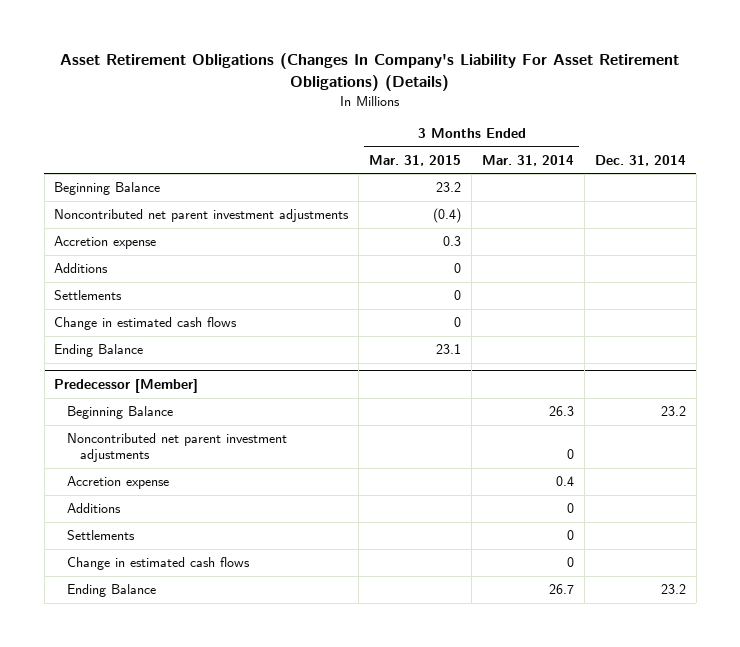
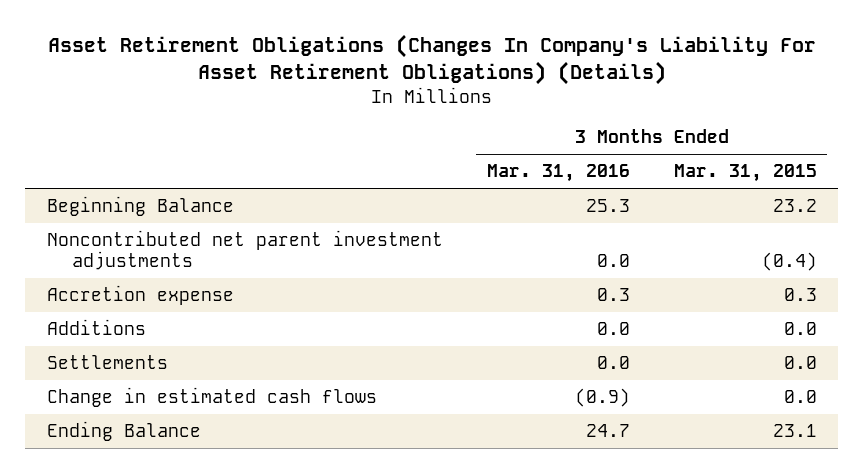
[482,154,575,166] Mar. 31, 2014 -> none
[594,154,686,166] Dec. 31, 2014 -> none
none -> [486,164,630,183] Mar. 31, 2016
[454,263,462,274] 0 -> [783,322,817,336] 0.0
[454,290,462,301] 0 -> [783,356,817,370] 0.0
[454,317,462,328] 0 -> [783,390,817,404] 0.0
[54,379,199,394] Predecessor [Member] -> none
[67,406,174,420] Beginning Balance -> none
[67,433,288,463] Noncontributed net parent investment adjustments -> none
[67,476,170,490] Accretion expense -> none
[67,503,122,514] Additions -> none
[67,530,136,541] Settlements -> none
[67,557,251,571] Change in estimated cash flows -> none
[67,584,157,598] Ending Balance -> none

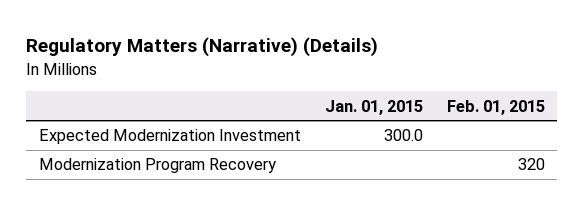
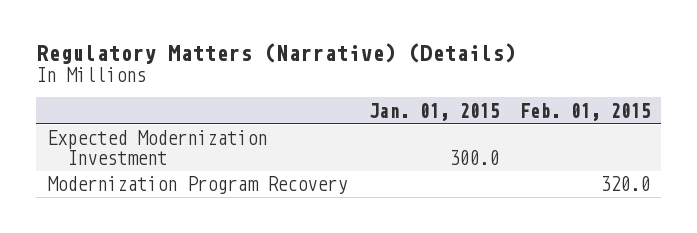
[517,158,545,171] 320 -> [600,176,651,192] 320.0

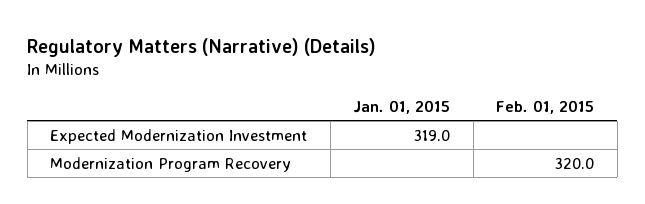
[448,149,499,165] 300.0 -> [413,129,451,141] 319.0

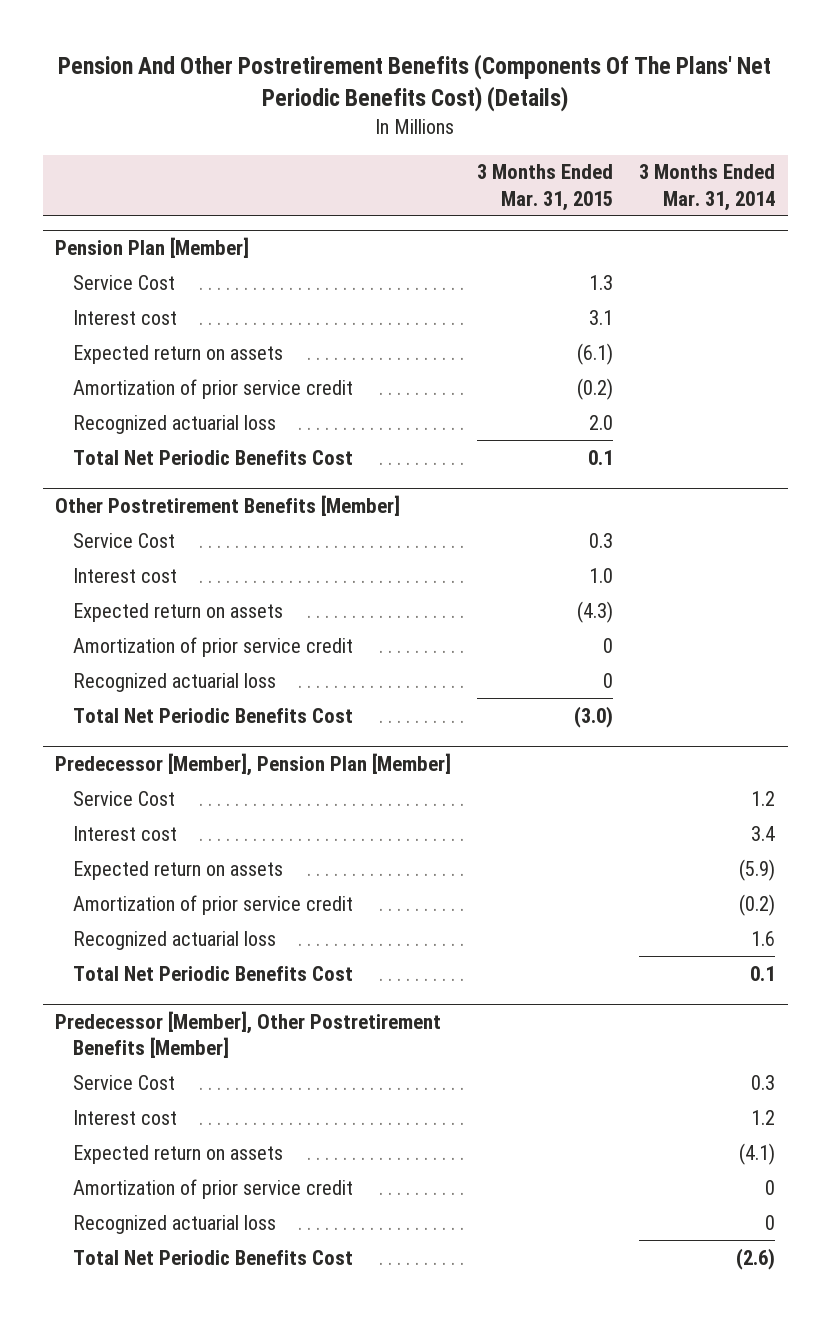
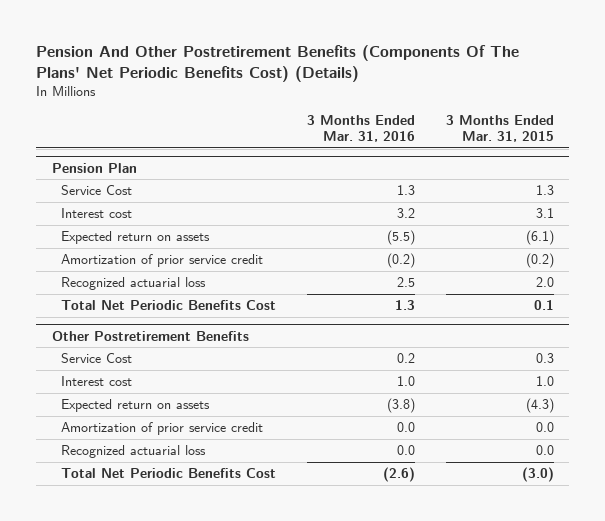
[638,164,775,211] 3 Months Ended Mar. 31, 2014 -> none
none -> [307,115,416,142] 3 Months Ended Mar. 31, 2016
[55,236,250,258] Pension Plan [Member] -> [51,162,137,173] Pension Plan
[55,494,401,516] Other Postretirement Benefits [Member] -> [51,330,249,341] Other Postretirement Benefits
[603,637,614,653] 0 -> [535,422,554,433] 0.0
[603,672,614,688] 0 -> [535,445,554,456] 0.0
[55,752,452,776] Predecessor [Member], Pension Plan [Member] -> none
[73,790,176,806] Service Cost -> none
[73,825,178,841] Interest cost -> none
[73,860,284,880] Expected return on assets -> none
[73,894,354,915] Amortization of prior service credit -> none
[73,930,277,950] Recognized actuarial loss -> none
[73,965,354,981] Total Net Periodic Benefits Cost -> none
[55,1010,442,1059] Predecessor [Member], Other Postretirement Benefits [Member] -> none
[73,1074,176,1090] Service Cost -> none
[73,1109,178,1125] Interest cost -> none
[73,1144,284,1164] Expected return on assets -> none
[73,1178,354,1199] Amortization of prior service credit -> none
[73,1214,277,1234] Recognized actuarial loss -> none
[73,1249,354,1265] Total Net Periodic Benefits Cost -> none

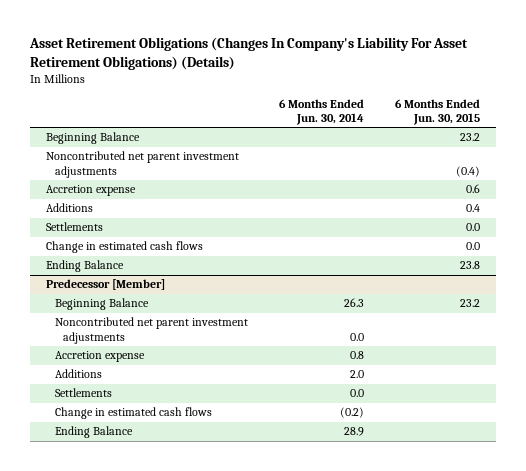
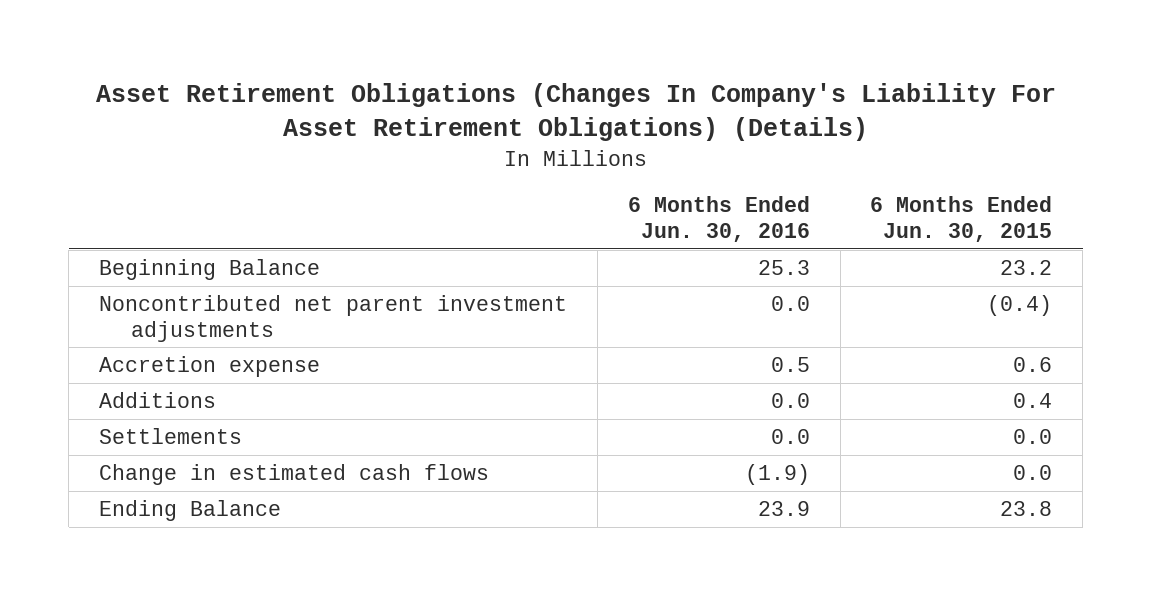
[279,98,365,126] 6 Months Ended Jun. 30, 2014 -> none
none -> [627,196,810,242] 6 Months Ended Jun. 30, 2016
[45,279,165,291] Predecessor [Member] -> none
[54,298,149,311] Beginning Balance -> none
[54,317,248,344] Noncontributed net parent investment adjustments -> none
[54,351,145,363] Accretion expense -> none
[54,369,102,379] Additions -> none
[54,388,112,398] Settlements -> none
[54,407,212,420] Change in estimated cash flows -> none
[54,426,133,439] Ending Balance -> none

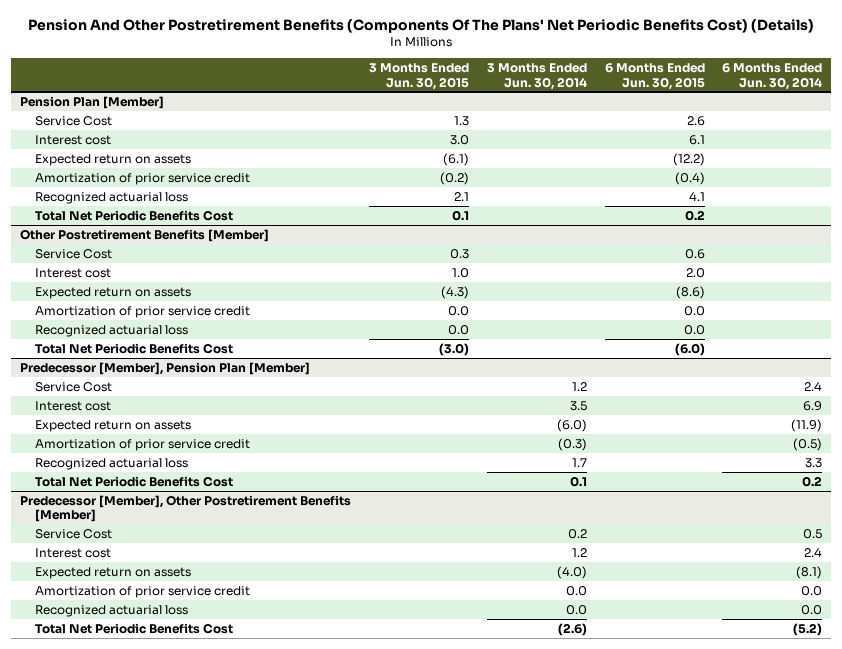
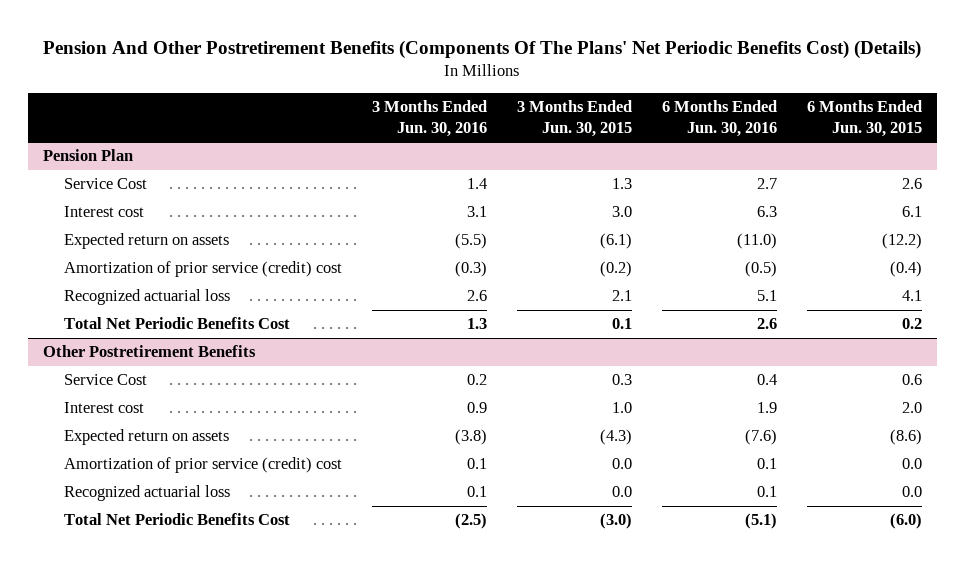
[486,63,587,90] 3 Months Ended Jun. 30, 2014 -> none
[722,63,823,90] 6 Months Ended Jun. 30, 2014 -> none
none -> [372,100,488,138] 3 Months Ended Jun. 30, 2016
none -> [661,100,777,138] 6 Months Ended Jun. 30, 2016
[19,95,164,109] Pension Plan [Member] -> [42,149,133,162] Pension Plan
[34,172,250,185] Amortization of prior service credit -> [64,261,343,278] Amortization of prior service (credit) cost
[19,228,269,242] Other Postretirement Benefits [Member] -> [42,345,256,358] Other Postretirement Benefits
[34,305,250,318] Amortization of prior service credit -> [64,457,343,474] Amortization of prior service (credit) cost
[19,361,310,375] Predecessor [Member], Pension Plan [Member] -> none
[34,381,112,392] Service Cost -> none
[34,400,111,411] Interest cost -> none
[34,419,191,432] Expected return on assets -> none
[34,438,250,451] Amortization of prior service credit -> none
[34,457,188,470] Recognized actuarial loss -> none
[34,475,233,487] Total Net Periodic Benefits Cost -> none
[19,494,351,523] Predecessor [Member], Other Postretirement Benefits [Member] -> none
[34,528,112,539] Service Cost -> none
[34,547,111,558] Interest cost -> none
[34,566,191,579] Expected return on assets -> none
[34,585,250,598] Amortization of prior service credit -> none
[34,604,188,617] Recognized actuarial loss -> none
[34,622,233,634] Total Net Periodic Benefits Cost -> none

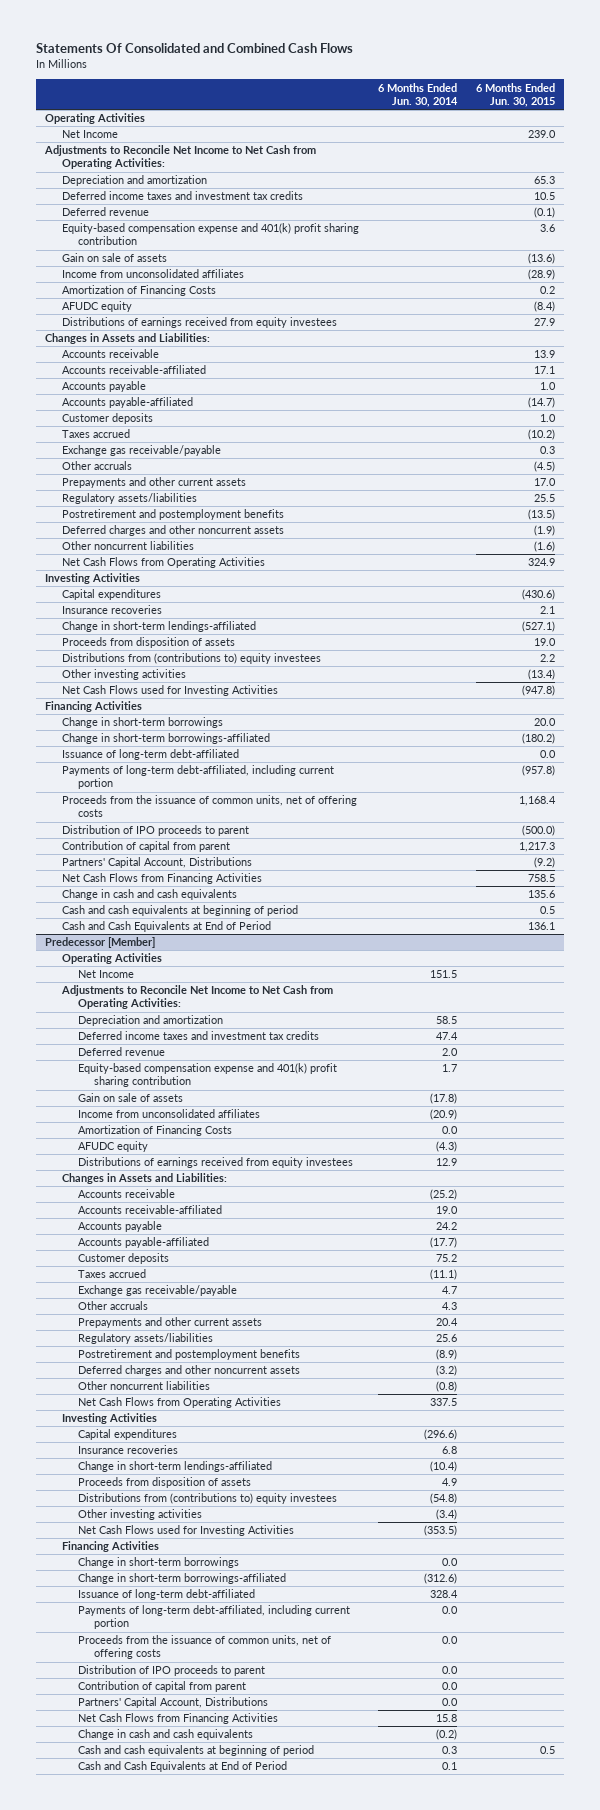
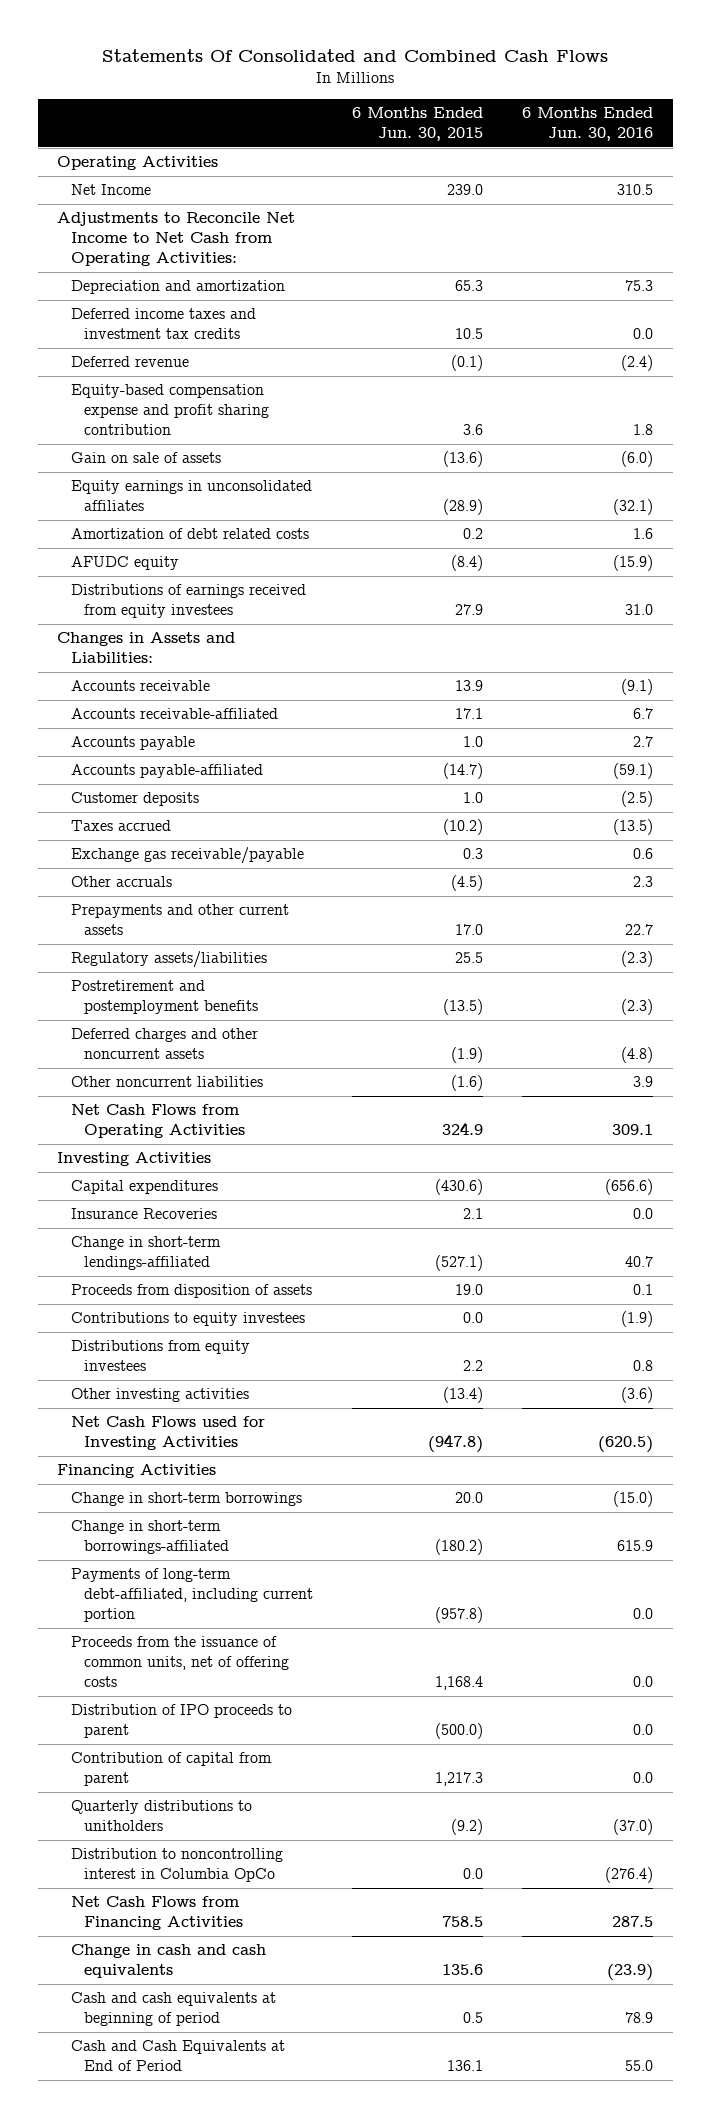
[377,82,458,107] 6 Months Ended Jun. 30, 2014 -> none
none -> [522,107,654,142] 6 Months Ended Jun. 30, 2016
[61,223,359,246] Equity-based compensation expense and 401(k) profit sharing contribution -> [70,384,270,436] Equity-based compensation expense and profit sharing contribution
[61,269,244,279] Income from unconsolidated affiliates -> [70,480,312,512] Equity earnings in unconsolidated affiliates
[61,285,216,297] Amortization of Financing Costs -> [70,528,309,540] Amortization of debt related costs
[61,605,162,615] Insurance recoveries -> [70,1208,217,1220] Insurance Recoveries
[61,653,321,665] Distributions from (contributions to) equity investees -> [70,1312,305,1327] Contributions to equity investees
[539,654,555,663] 2.2 -> [463,1312,484,1324] 0.0
none -> [70,1340,250,1372] Distributions from equity investees
[61,749,239,761] Issuance of long-term debt-affiliated -> none
[61,857,252,869] Partners' Capital Account, Distributions -> none
none -> [70,1800,252,1832] Quarterly distributions to unitholders
none -> [70,1848,283,1883] Distribution to noncontrolling interest in Columbia OpCo
[45,937,156,949] Predecessor [Member] -> none
[61,953,162,965] Operating Activities -> none
[77,970,134,979] Net Income -> none
[60,985,333,1010] Adjustments to Reconcile Net Income to Net Cash from Operating Activities: -> none
[77,1015,223,1027] Depreciation and amortization -> none
[77,1031,319,1041] Deferred income taxes and investment tax credits -> none
[77,1047,165,1057] Deferred revenue -> none
[77,1063,337,1088] Equity-based compensation expense and 401(k) profit sharing contribution -> none
[77,1093,183,1103] Gain on sale of assets -> none
[77,1109,260,1119] Income from unconsolidated affiliates -> none
[77,1125,232,1137] Amortization of Financing Costs -> none
[77,1141,148,1153] AFUDC equity -> none
[77,1157,353,1169] Distributions of earnings received from equity investees -> none
[61,1173,227,1185] Changes in Assets and Liabilities: -> none
[77,1189,175,1199] Accounts receivable -> none
[77,1205,222,1215] Accounts receivable-affiliated -> none
[77,1221,162,1233] Accounts payable -> none
[77,1237,209,1249] Accounts payable-affiliated -> none
[77,1253,169,1265] Customer deposits -> none
[77,1269,146,1279] Taxes accrued -> none
[77,1285,237,1297] Exchange gas receivable/payable -> none
[77,1301,148,1311] Other accruals -> none
[77,1317,262,1329] Prepayments and other current assets -> none
[77,1333,213,1345] Regulatory assets/liabilities -> none
[77,1349,300,1361] Postretirement and postemployment benefits -> none
[77,1365,300,1377] Deferred charges and other noncurrent assets -> none
[77,1381,210,1391] Other noncurrent liabilities -> none
[77,1397,281,1409] Net Cash Flows from Operating Activities -> none
[61,1413,157,1425] Investing Activities -> none
[77,1429,177,1441] Capital expenditures -> none
[77,1445,178,1455] Insurance recoveries -> none
[77,1461,272,1473] Change in short-term lendings-affiliated -> none
[77,1477,251,1489] Proceeds from disposition of assets -> none
[77,1493,337,1505] Distributions from (contributions to) equity investees -> none
[77,1509,202,1521] Other investing activities -> none
[77,1525,294,1537] Net Cash Flows used for Investing Activities -> none
[61,1541,159,1553] Financing Activities -> none
[77,1557,239,1569] Change in short-term borrowings -> none
[77,1573,286,1585] Change in short-term borrowings-affiliated -> none
[77,1589,255,1601] Issuance of long-term debt-affiliated -> none
[77,1605,350,1630] Payments of long-term debt-affiliated, including current portion -> none
[77,1635,331,1660] Proceeds from the issuance of common units, net of offering costs -> none
[77,1665,265,1677] Distribution of IPO proceeds to parent -> none
[77,1681,246,1693] Contribution of capital from parent -> none
[77,1697,268,1709] Partners' Capital Account, Distributions -> none
[77,1713,278,1725] Net Cash Flows from Financing Activities -> none
[77,1729,253,1741] Change in cash and cash equivalents -> none
[77,1745,314,1757] Cash and cash equivalents at beginning of period -> none
[77,1761,287,1773] Cash and Cash Equivalents at End of Period -> none

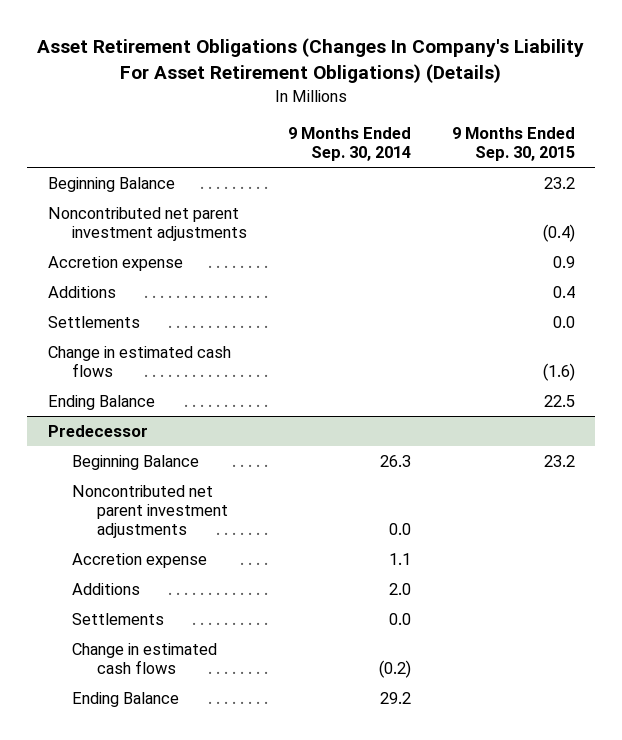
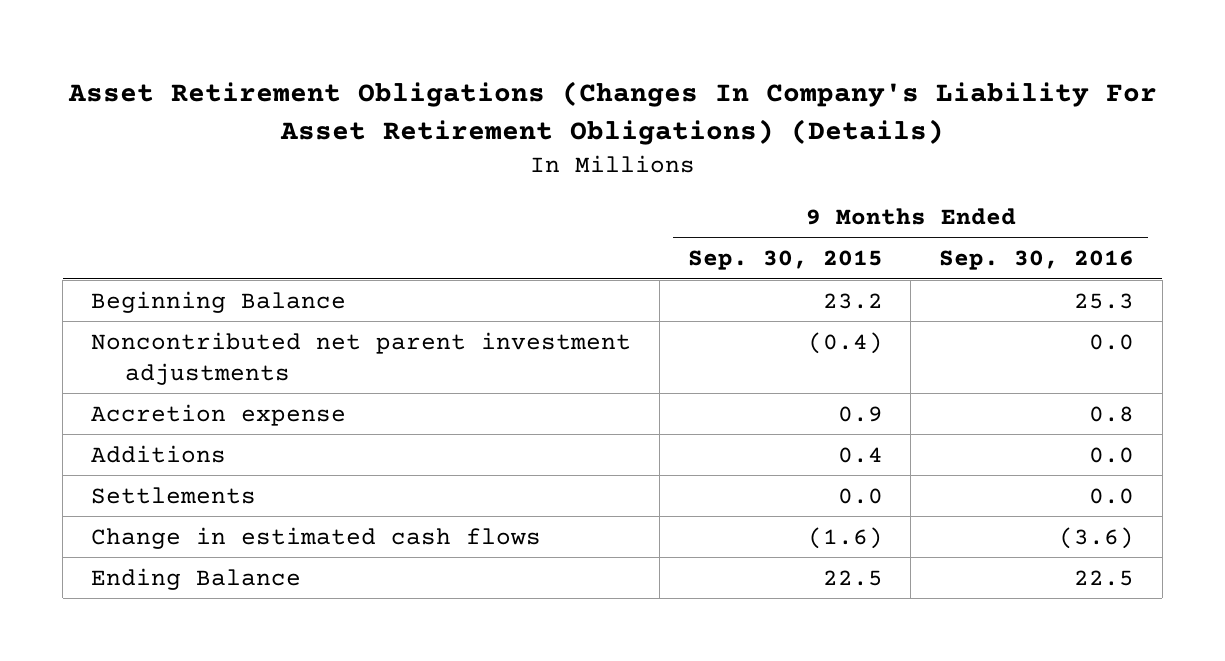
[287,126,411,162] 9 Months Ended Sep. 30, 2014 -> none
none -> [939,250,1135,271] Sep. 30, 2016
[47,424,148,437] Predecessor -> none
[72,454,200,470] Beginning Balance -> none
[72,484,228,539] Noncontributed net parent investment adjustments -> none
[72,552,208,568] Accretion expense -> none
[72,582,141,595] Additions -> none
[72,612,165,625] Settlements -> none
[72,642,218,674] Change in estimated cash flows -> none
[72,691,180,707] Ending Balance -> none

